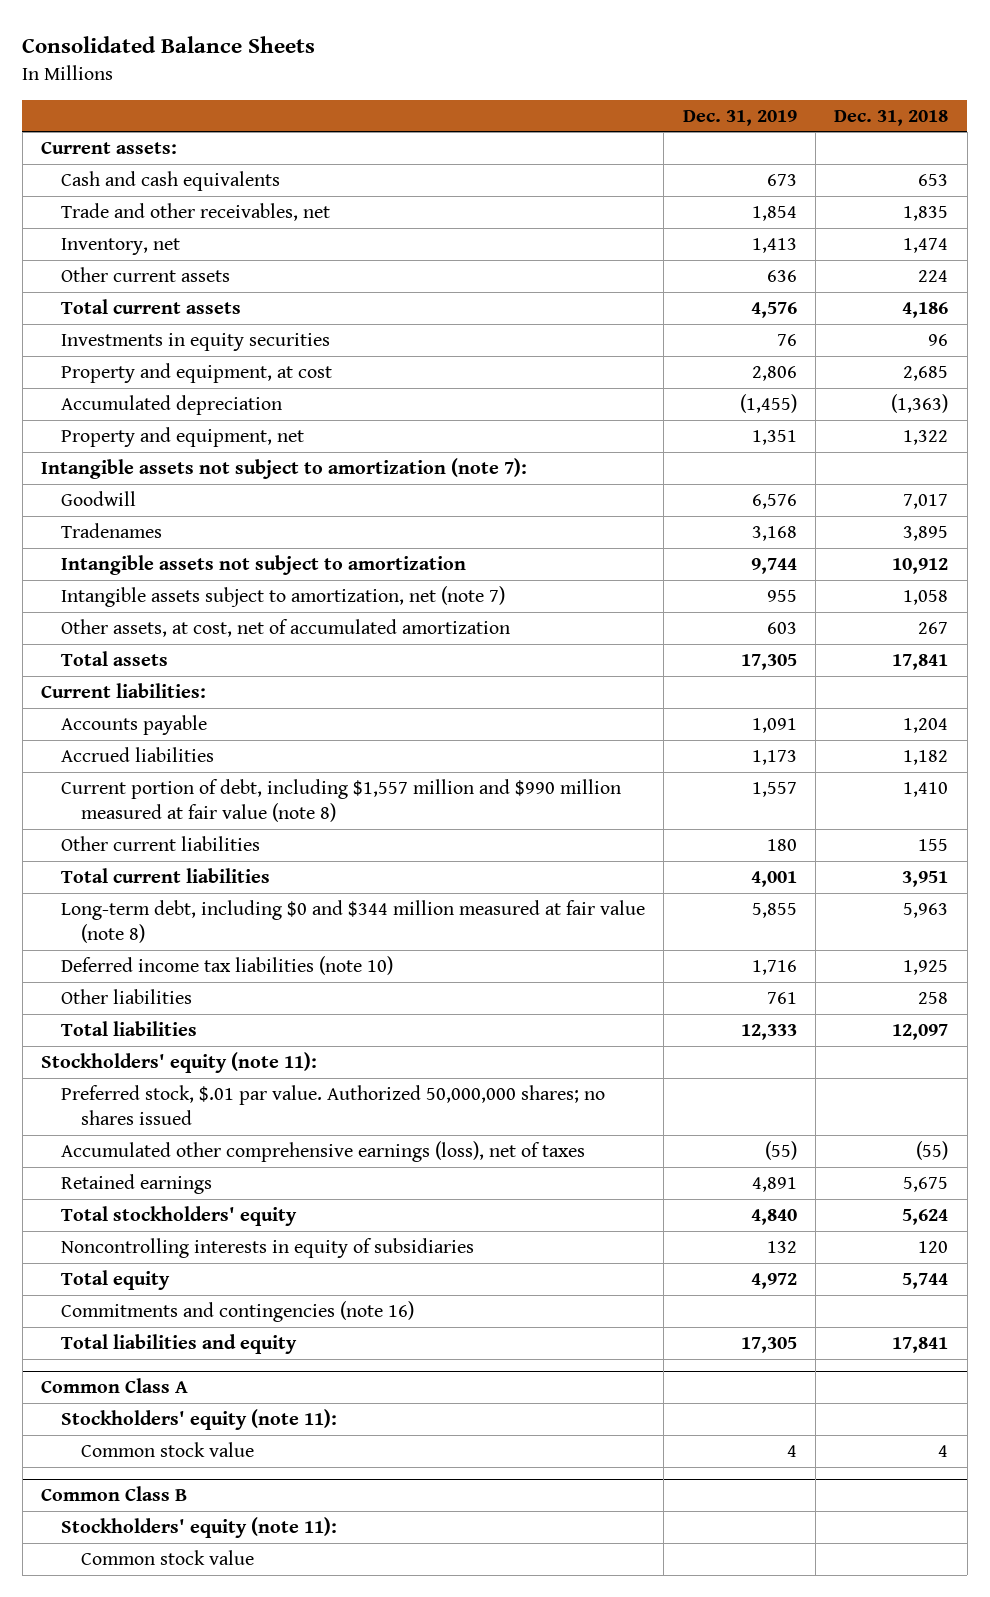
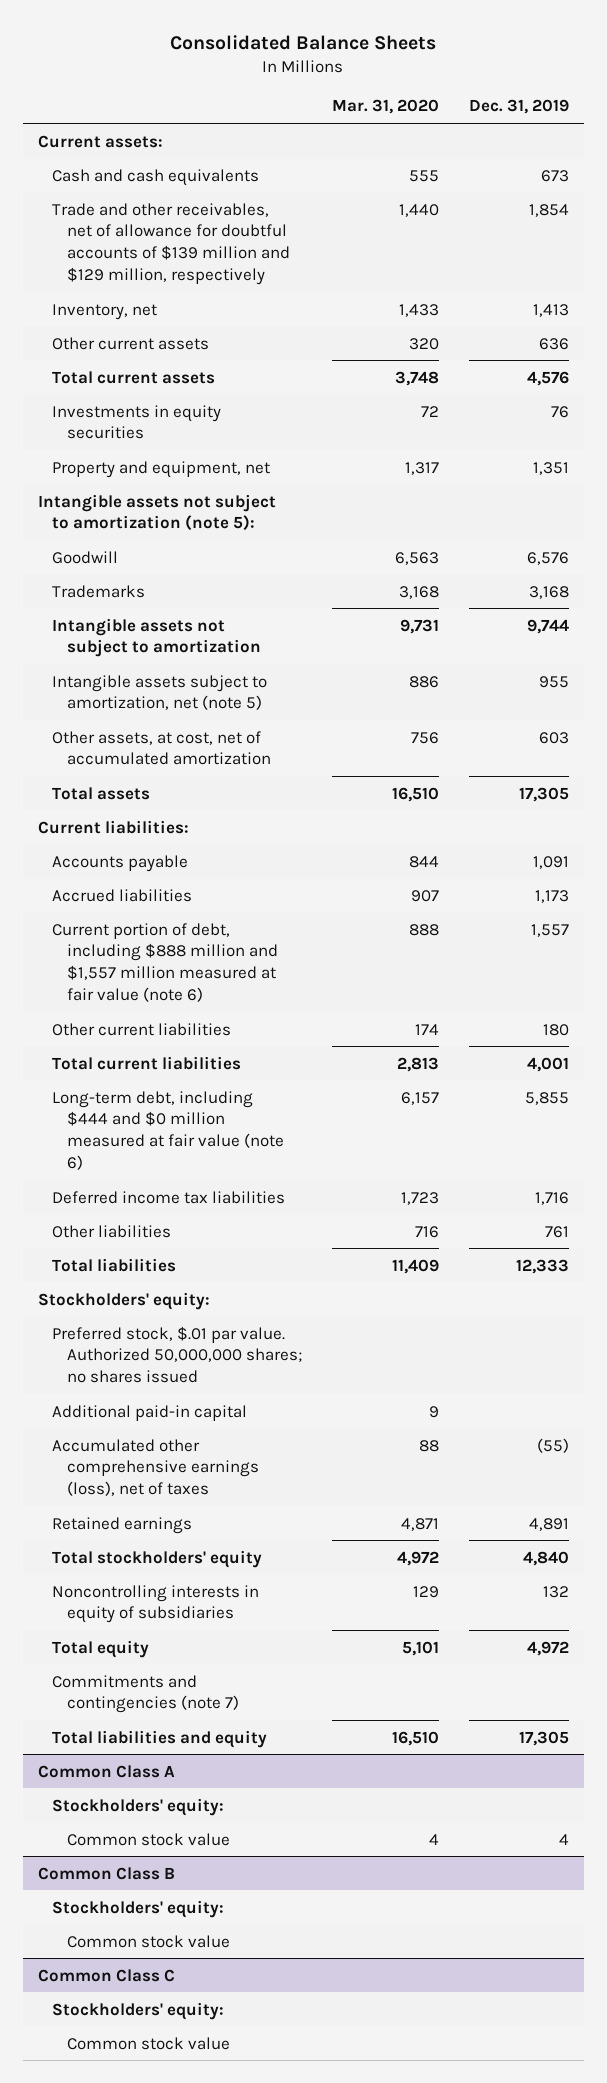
[834,109,949,126] Dec. 31, 2018 -> none
none -> [332,99,440,115] Mar. 31, 2020
[61,202,331,221] Trade and other receivables, net -> [52,202,291,285] Trade and other receivables, net of allowance for doubtful accounts of $139 million and $129 million, respectively
[61,362,333,383] Property and equipment, at cost -> none
[61,394,283,415] Accumulated depreciation -> none
[41,457,528,479] Intangible assets not subject to amortization (note 7): -> [37,493,276,532] Intangible assets not subject to amortization (note 5):
[61,522,163,538] Tradenames -> [52,584,146,598] Trademarks
[61,585,506,607] Intangible assets subject to amortization, net (note 7) -> [52,674,268,711] Intangible assets subject to amortization, net (note 5)
[61,778,622,822] Current portion of debt, including $1,557 million and $990 million measured at fair value (note 8) -> [52,922,279,1002] Current portion of debt, including $888 million and $1,557 million measured at fair value (note 6)
[61,899,646,943] Long-term debt, including $0 and $344 million measured at fair value (note 8) -> [52,1090,285,1170] Long-term debt, including $444 and $0 million measured at fair value (note 6)
[61,955,394,975] Deferred income tax liabilities (note 10) -> [52,1190,286,1204] Deferred income tax liabilities
[41,1051,318,1073] Stockholders' equity (note 11): -> [37,1291,210,1310] Stockholders' equity:
none -> [52,1404,248,1421] Additional paid-in capital
[61,1300,415,1322] Commitments and contingencies (note 16) -> [52,1674,240,1714] Commitments and contingencies (note 7)
[61,1408,338,1430] Stockholders' equity (note 11): -> [52,1797,225,1816] Stockholders' equity:
[61,1516,338,1538] Stockholders' equity (note 11): -> [52,1899,225,1918] Stockholders' equity:
none -> [37,1968,175,1982] Common Class C
none -> [52,2001,225,2020] Stockholders' equity:
none -> [67,2036,231,2050] Common stock value

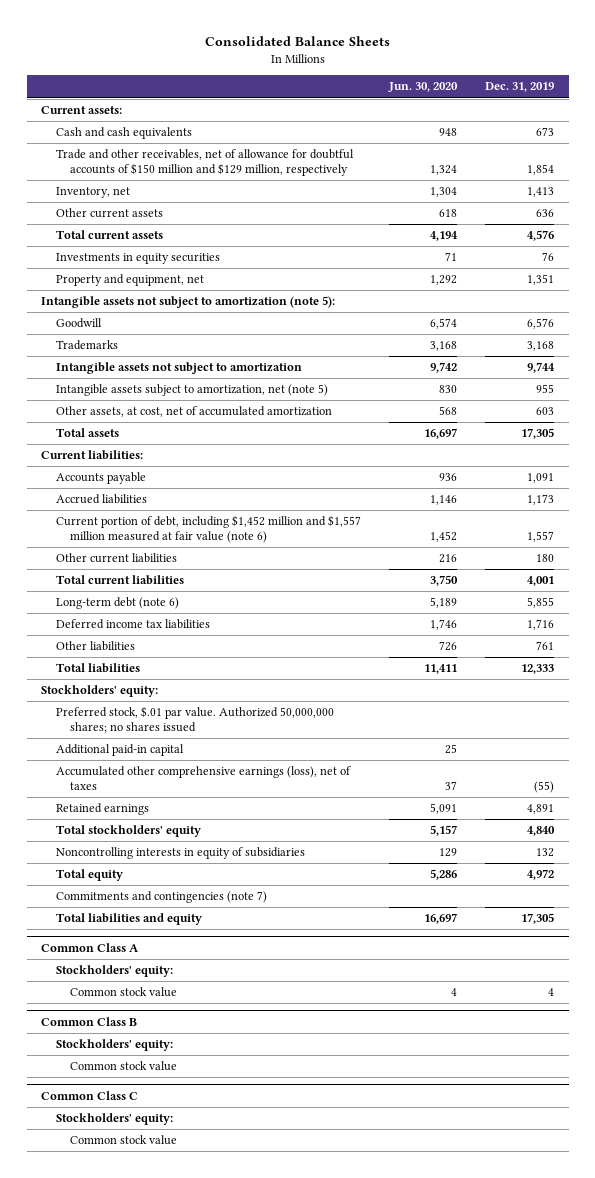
[332,99,440,115] Mar. 31, 2020 -> none
none -> [388,82,459,93] Jun. 30, 2020
[52,202,291,285] Trade and other receivables, net of allowance for doubtful accounts of $139 million and $129 million, respectively -> [55,149,354,177] Trade and other receivables, net of allowance for doubtful accounts of $150 million and $129 million, respectively
[52,922,279,1002] Current portion of debt, including $888 million and $1,557 million measured at fair value (note 6) -> [55,515,361,544] Current portion of debt, including $1,452 million and $1,557 million measured at fair value (note 6)
[52,1090,285,1170] Long-term debt, including $444 and $0 million measured at fair value (note 6) -> [55,597,179,610] Long-term debt (note 6)

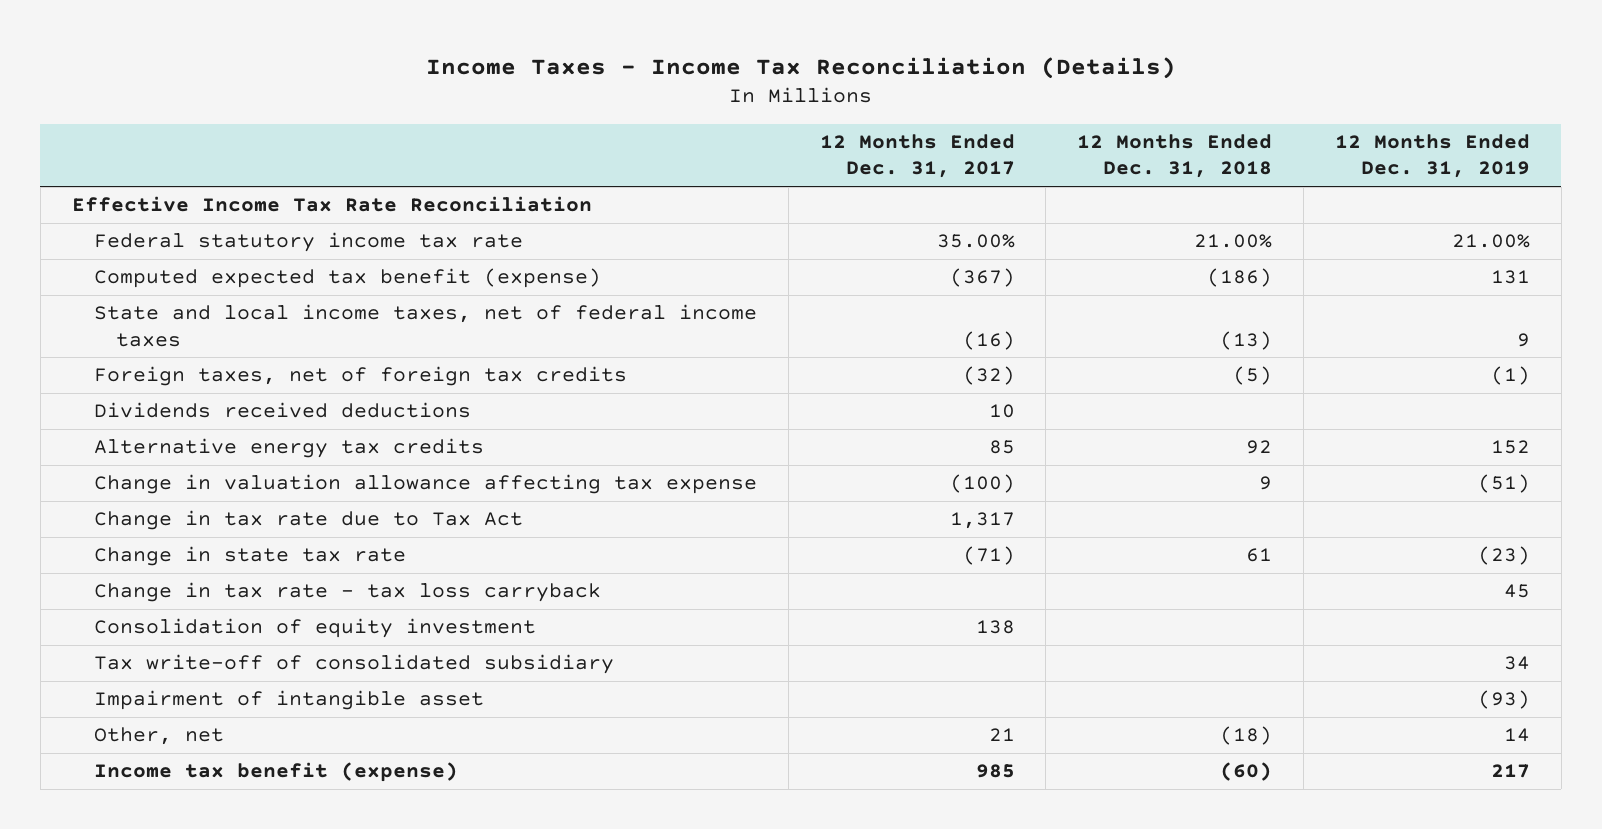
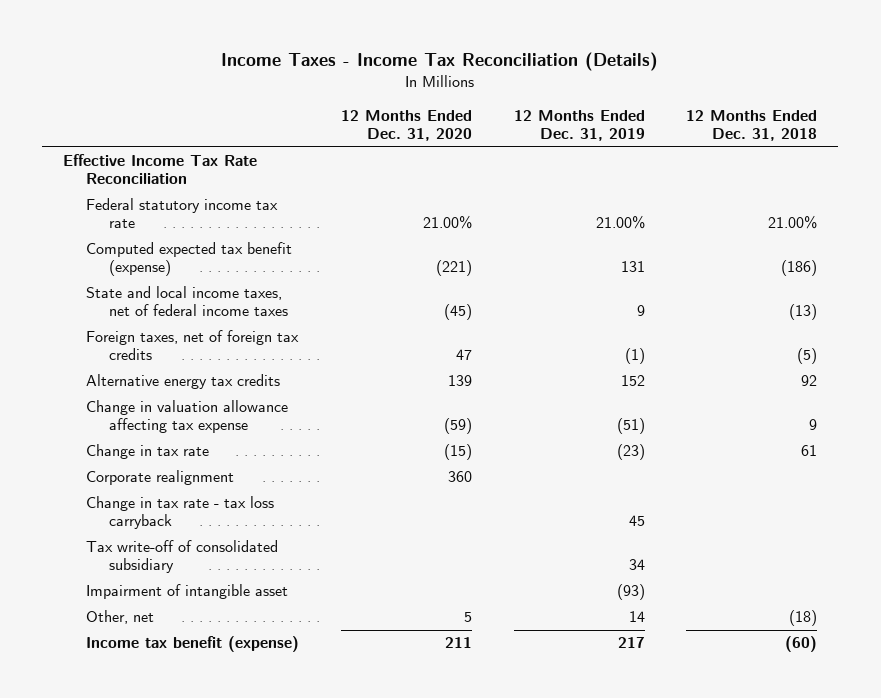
[819,134,1015,179] 12 Months Ended Dec. 31, 2017 -> none
none -> [340,110,472,141] 12 Months Ended Dec. 31, 2020
[93,402,471,419] Dividends received deductions -> none
[93,510,523,531] Change in tax rate due to Tax Act -> none
[93,546,406,567] Change in state tax rate -> [86,444,210,460] Change in tax rate
none -> [86,470,235,486] Corporate realignment
[93,618,536,639] Consolidation of equity investment -> none

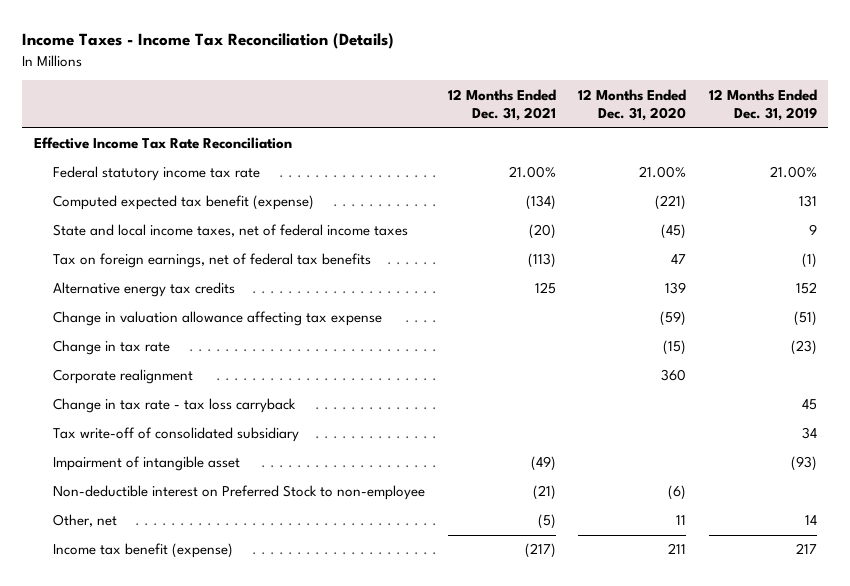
[686,110,818,141] 12 Months Ended Dec. 31, 2018 -> none
none -> [447,88,556,122] 12 Months Ended Dec. 31, 2021
[86,330,300,361] Foreign taxes, net of foreign tax credits -> [53,253,372,269] Tax on foreign earnings, net of federal tax benefits
none -> [53,485,426,501] Non-deductible interest on Preferred Stock to non-employee
[463,612,472,623] 5 -> [676,515,687,526] 11

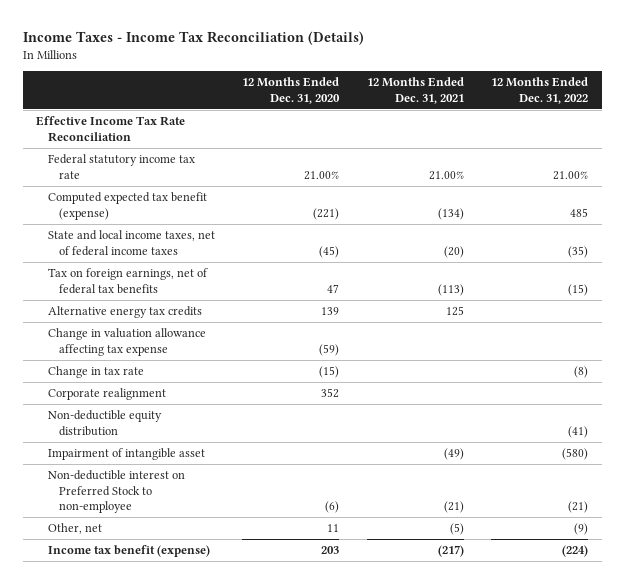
[708,88,817,122] 12 Months Ended Dec. 31, 2019 -> none
none -> [491,77,589,105] 12 Months Ended Dec. 31, 2022
[53,398,297,414] Change in tax rate - tax loss carryback -> none
[53,427,300,443] Tax write-off of consolidated subsidiary -> none
[661,369,687,382] 360 -> [321,387,340,398] 352
none -> [47,409,162,436] Non-deductible equity distribution
[668,543,687,555] 211 -> [321,545,340,554] 203

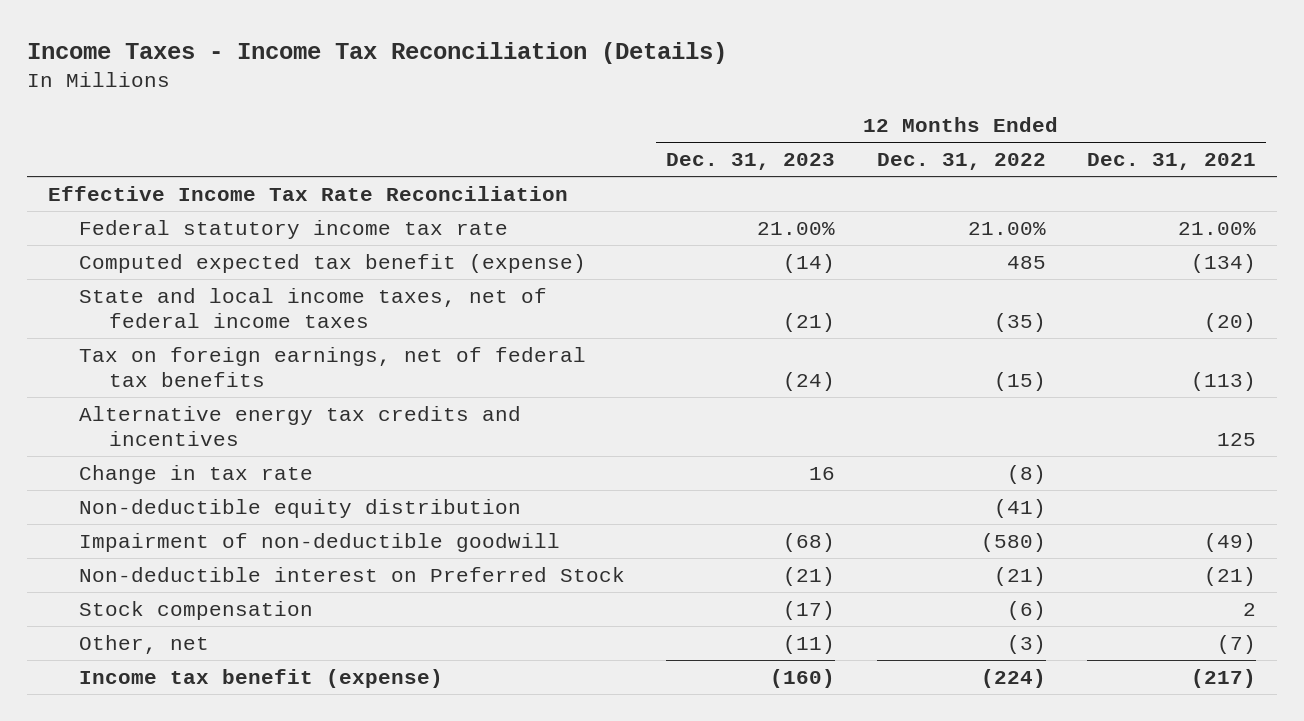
[242,77,341,105] 12 Months Ended Dec. 31, 2020 -> none
none -> [666,153,836,171] Dec. 31, 2023
[47,327,206,356] Change in valuation allowance affecting tax expense -> none
[47,305,202,318] Alternative energy tax credits -> [78,405,521,446] Alternative energy tax credits and incentives
[47,387,166,400] Corporate realignment -> none
[47,447,205,460] Impairment of intangible asset -> [78,532,560,552] Impairment of non-deductible goodwill
[47,469,185,514] Non-deductible interest on Preferred Stock to non-employee -> [78,566,625,582] Non-deductible interest on Preferred Stock
none -> [78,600,313,620] Stock compensation
[449,522,464,535] (5) -> [1217,634,1257,654] (7)
[574,522,589,535] (9) -> [1006,634,1046,654] (3)

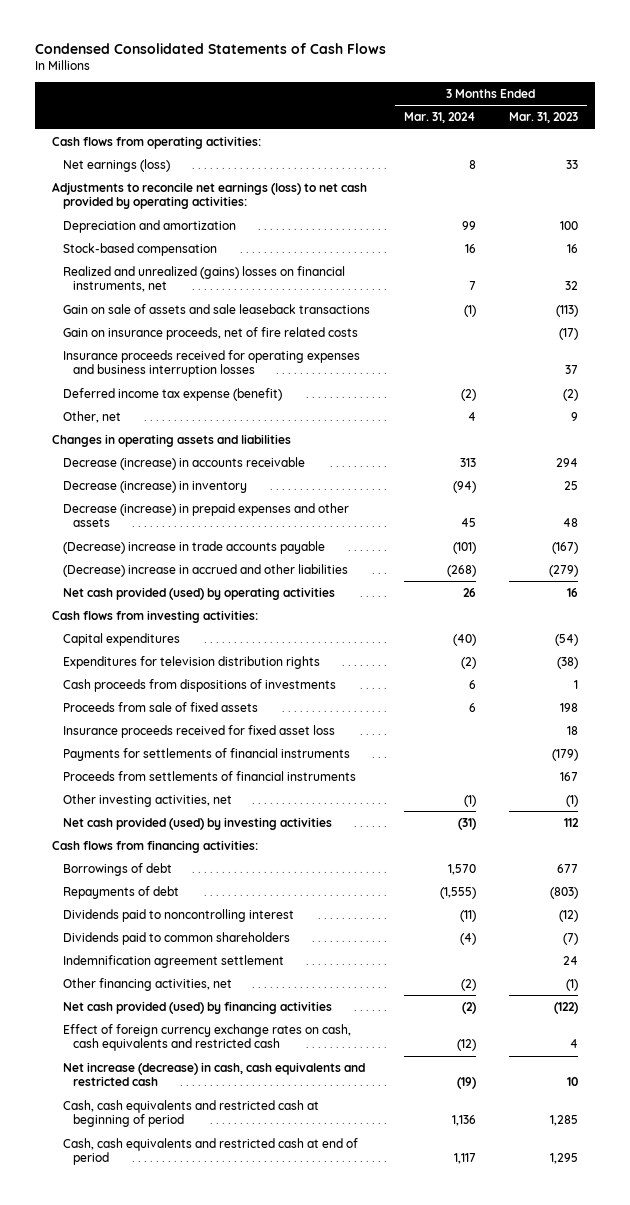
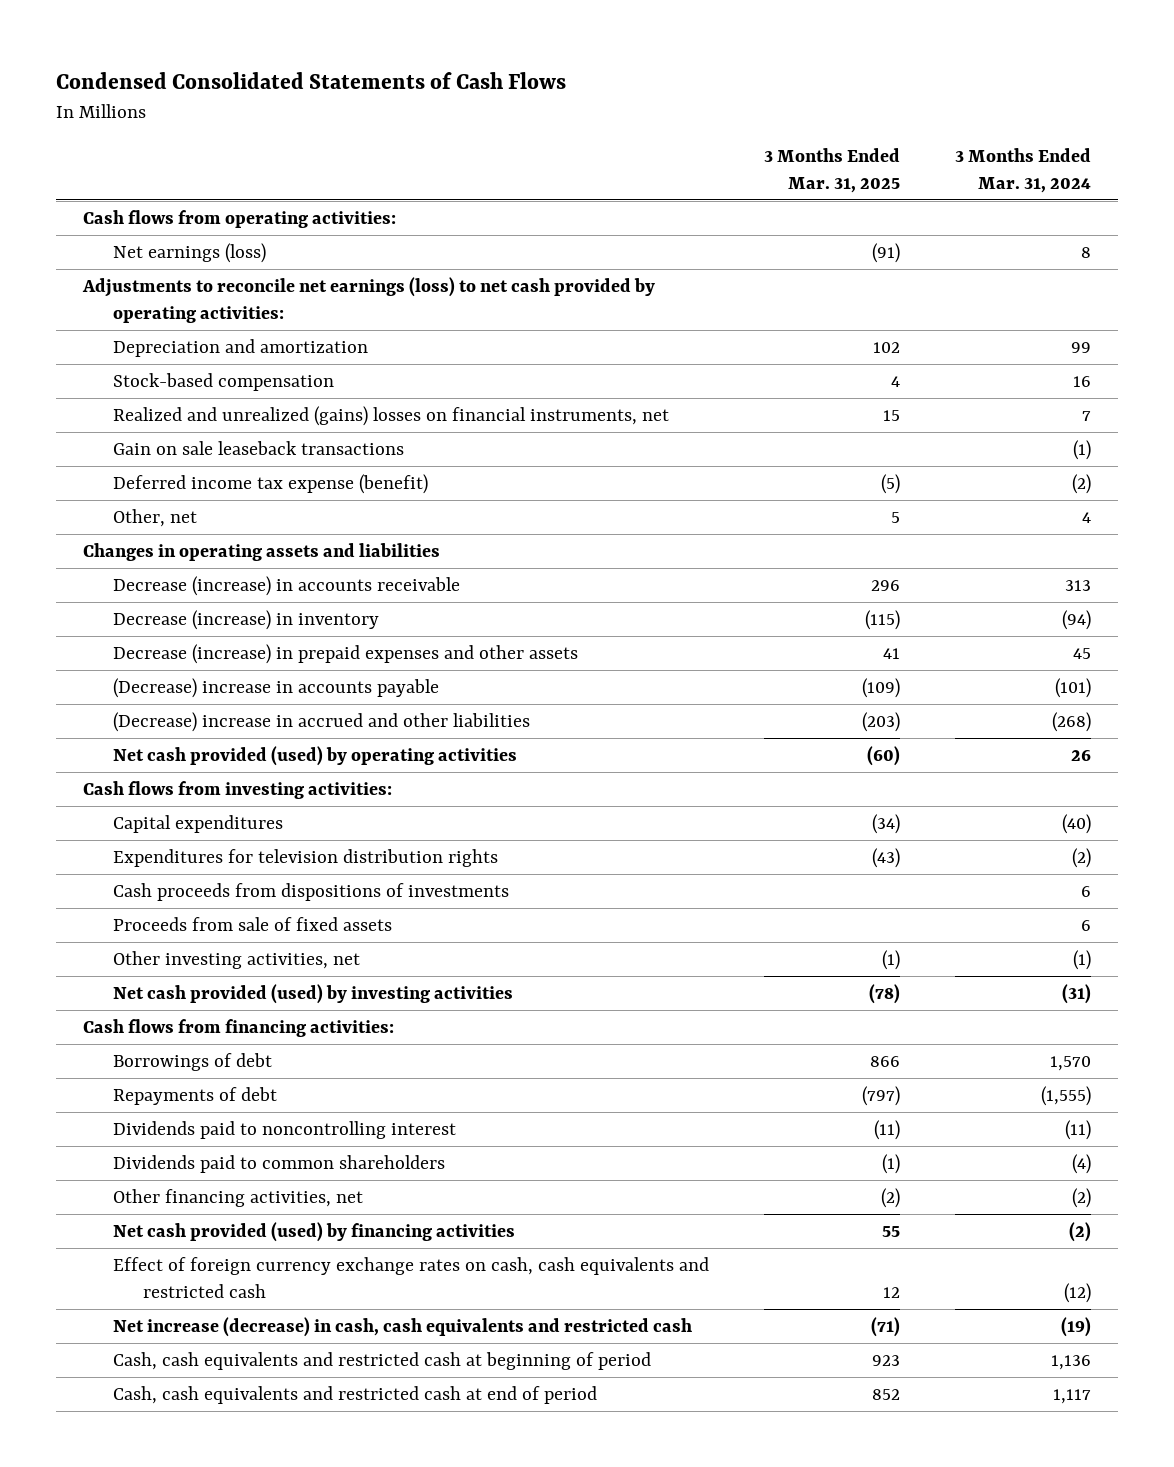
[509,112,579,124] Mar. 31, 2023 -> none
none -> [763,147,900,194] 3 Months Ended Mar. 31, 2025
[62,327,358,341] Gain on insurance proceeds, net of fire related costs -> none
[62,350,360,378] Insurance proceeds received for operating expenses and business interruption losses -> none
[62,304,370,315] Gain on sale of assets and sale leaseback transactions -> [113,441,405,456] Gain on sale leaseback transactions
[62,541,325,555] (Decrease) increase in trade accounts payable -> [113,678,440,699] (Decrease) increase in accounts payable
[62,725,335,739] Insurance proceeds received for fixed asset loss -> none
[62,748,350,762] Payments for settlements of financial instruments -> none
[62,771,356,782] Proceeds from settlements of financial instruments -> none
[62,955,284,969] Indemnification agreement settlement -> none

